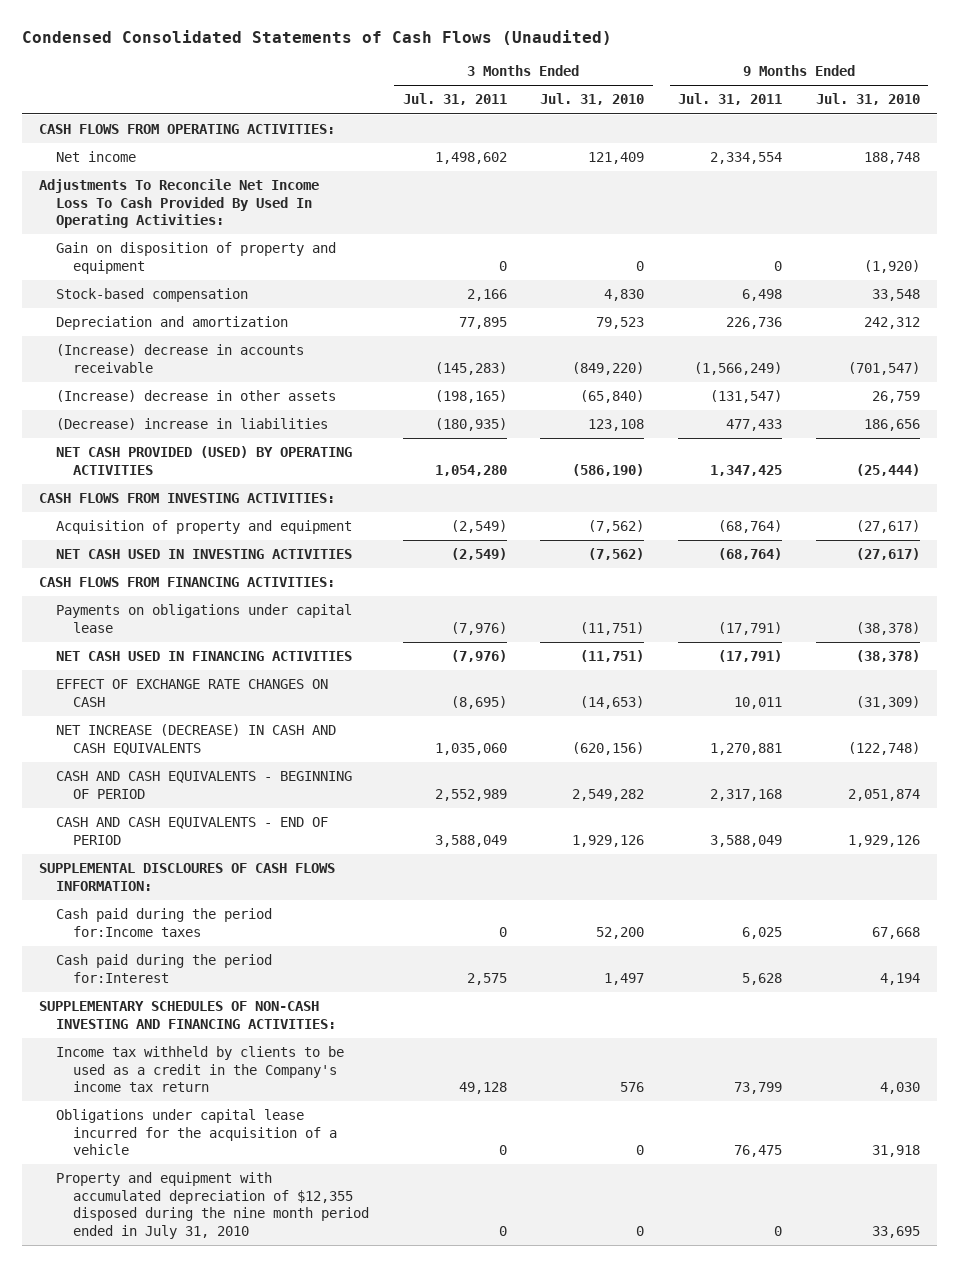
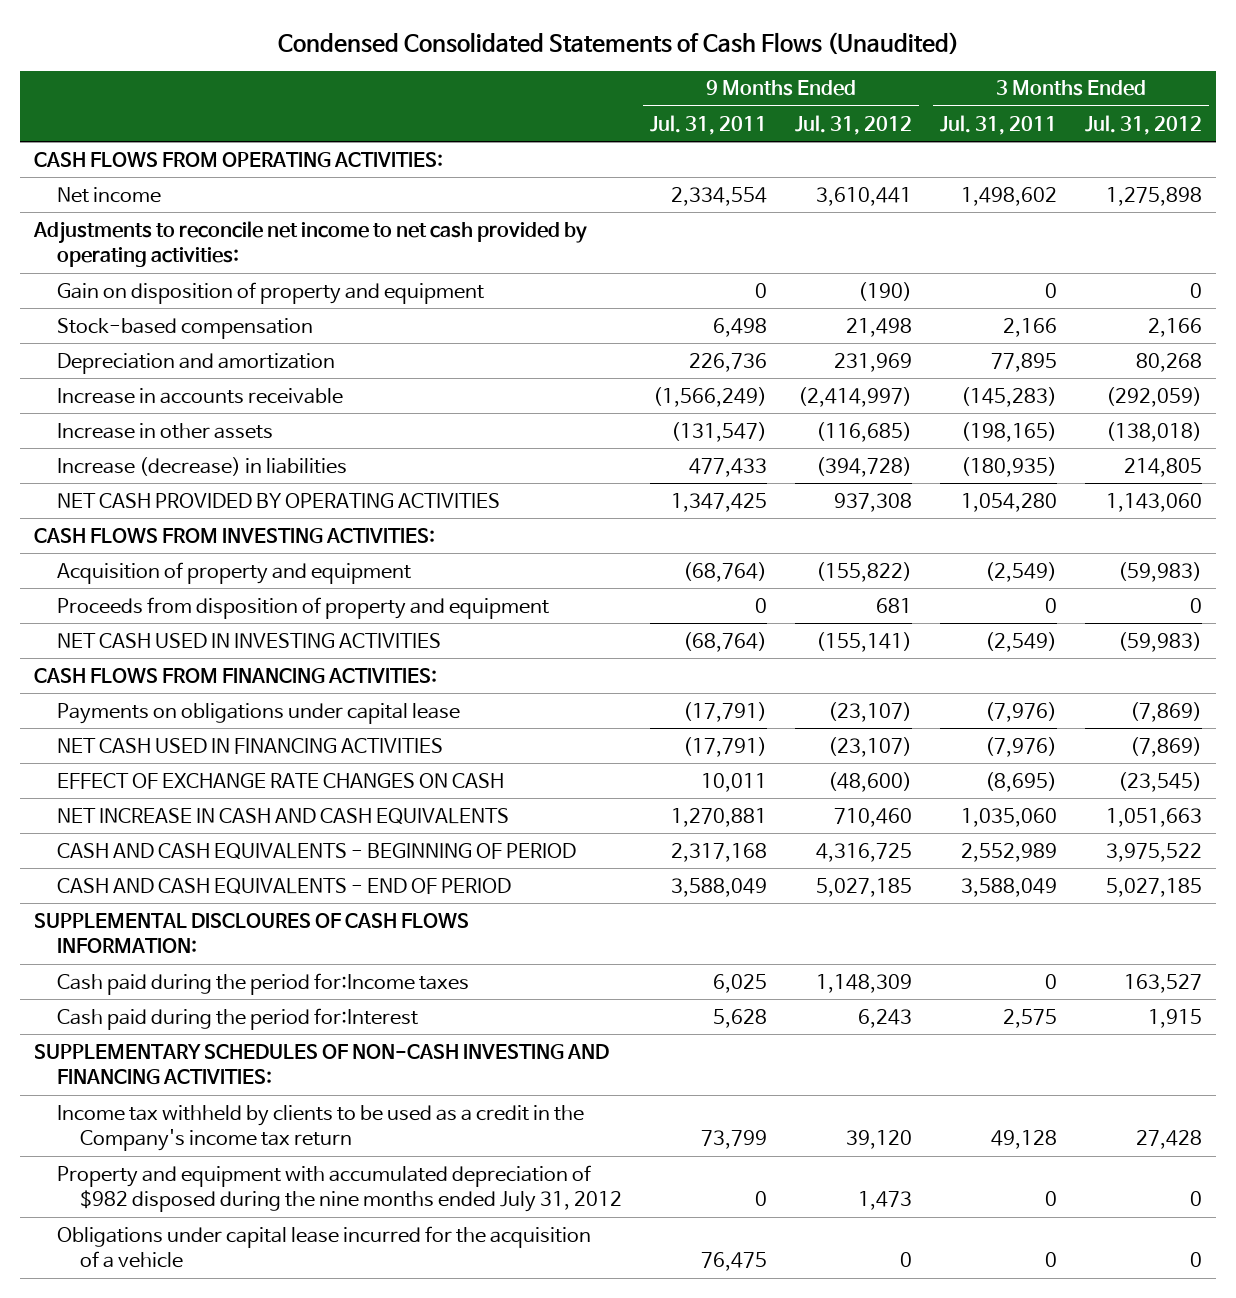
[540,93,645,106] Jul. 31, 2010 -> none
[815,93,920,106] Jul. 31, 2010 -> none
none -> [795,114,913,135] Jul. 31, 2012
none -> [1085,114,1203,135] Jul. 31, 2012
[38,179,319,229] Adjustments To Reconcile Net Income Loss To Cash Provided By Used In Operating Activities: -> [32,220,587,268] Adjustments to reconcile net income to net cash provided by operating activities:
[55,344,304,373] (Increase) decrease in accounts receivable -> [56,387,343,404] Increase in accounts receivable
[55,390,336,403] (Increase) decrease in other assets -> [56,422,273,439] Increase in other assets
[55,418,328,431] (Decrease) increase in liabilities -> [56,456,347,476] Increase (decrease) in liabilities
[55,446,352,475] NET CASH PROVIDED (USED) BY OPERATING ACTIVITIES -> [56,492,500,508] NET CASH PROVIDED BY OPERATING ACTIVITIES
none -> [56,596,549,619] Proceeds from disposition of property and equipment
[55,724,336,755] NET INCREASE (DECREASE) IN CASH AND CASH EQUIVALENTS -> [56,807,509,824] NET INCREASE IN CASH AND CASH EQUIVALENTS
none -> [56,1164,623,1213] Property and equipment with accumulated depreciation of $982 disposed during the nine months ended July 31, 2012
[55,1172,369,1239] Property and equipment with accumulated depreciation of $12,355 disposed during the nine month period ended in July 31, 2010 -> none

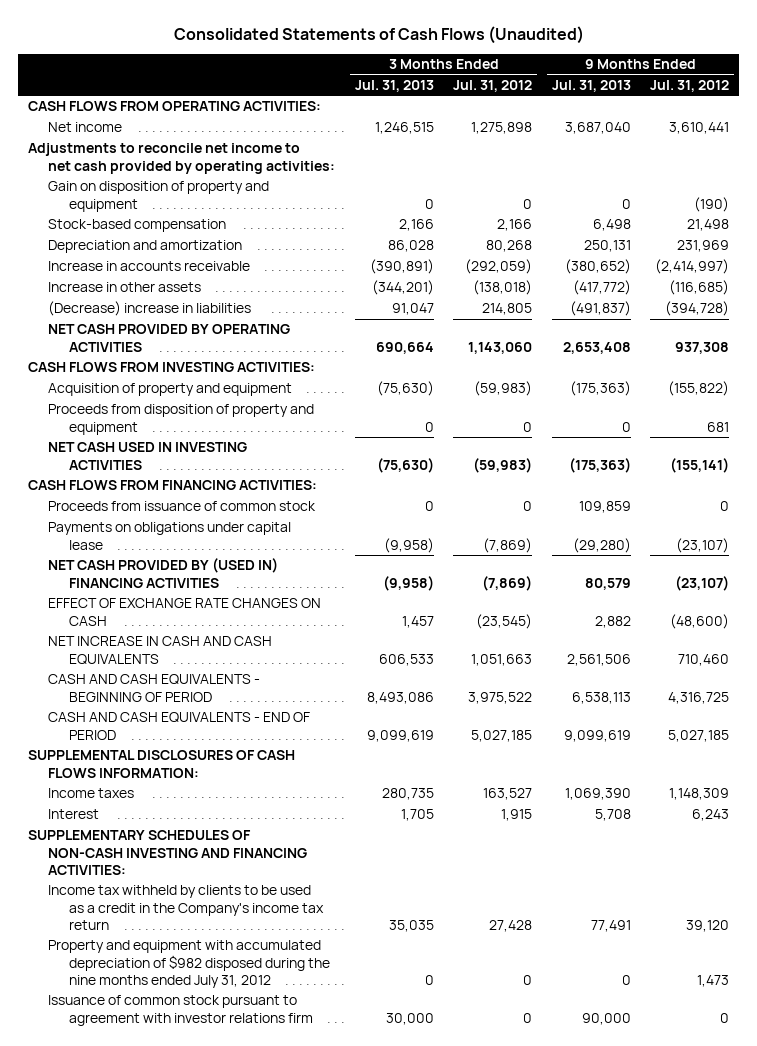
[278,31,960,55] Condensed Consolidated Statements of Cash Flows (Unaudited) -> [173,25,584,44] Consolidated Statements of Cash Flows (Unaudited)
[650,114,768,135] Jul. 31, 2011 -> none
[940,114,1058,135] Jul. 31, 2011 -> none
none -> [354,79,434,92] Jul. 31, 2013
none -> [551,79,631,92] Jul. 31, 2013
[56,456,347,476] Increase (decrease) in liabilities -> [48,301,252,317] (Decrease) increase in liabilities
none -> [48,501,317,512] Proceeds from issuance of common stock
[56,737,443,754] NET CASH USED IN FINANCING ACTIVITIES -> [48,558,279,588] NET CASH PROVIDED BY (USED IN) FINANCING ACTIVITIES
[33,912,469,954] SUPPLEMENTAL DISCLOURES OF CASH FLOWS INFORMATION: -> [27,750,295,778] SUPPLEMENTAL DISCLOSURES OF CASH FLOWS INFORMATION:
[56,972,469,995] Cash paid during the period for:Income taxes -> [48,788,135,799] Income taxes
[56,1007,418,1030] Cash paid during the period for:Interest -> [48,809,100,820] Interest
[56,1225,591,1269] Obligations under capital lease incurred for the acquisition of a vehicle -> none
none -> [48,995,313,1026] Issuance of common stock pursuant to agreement with investor relations firm

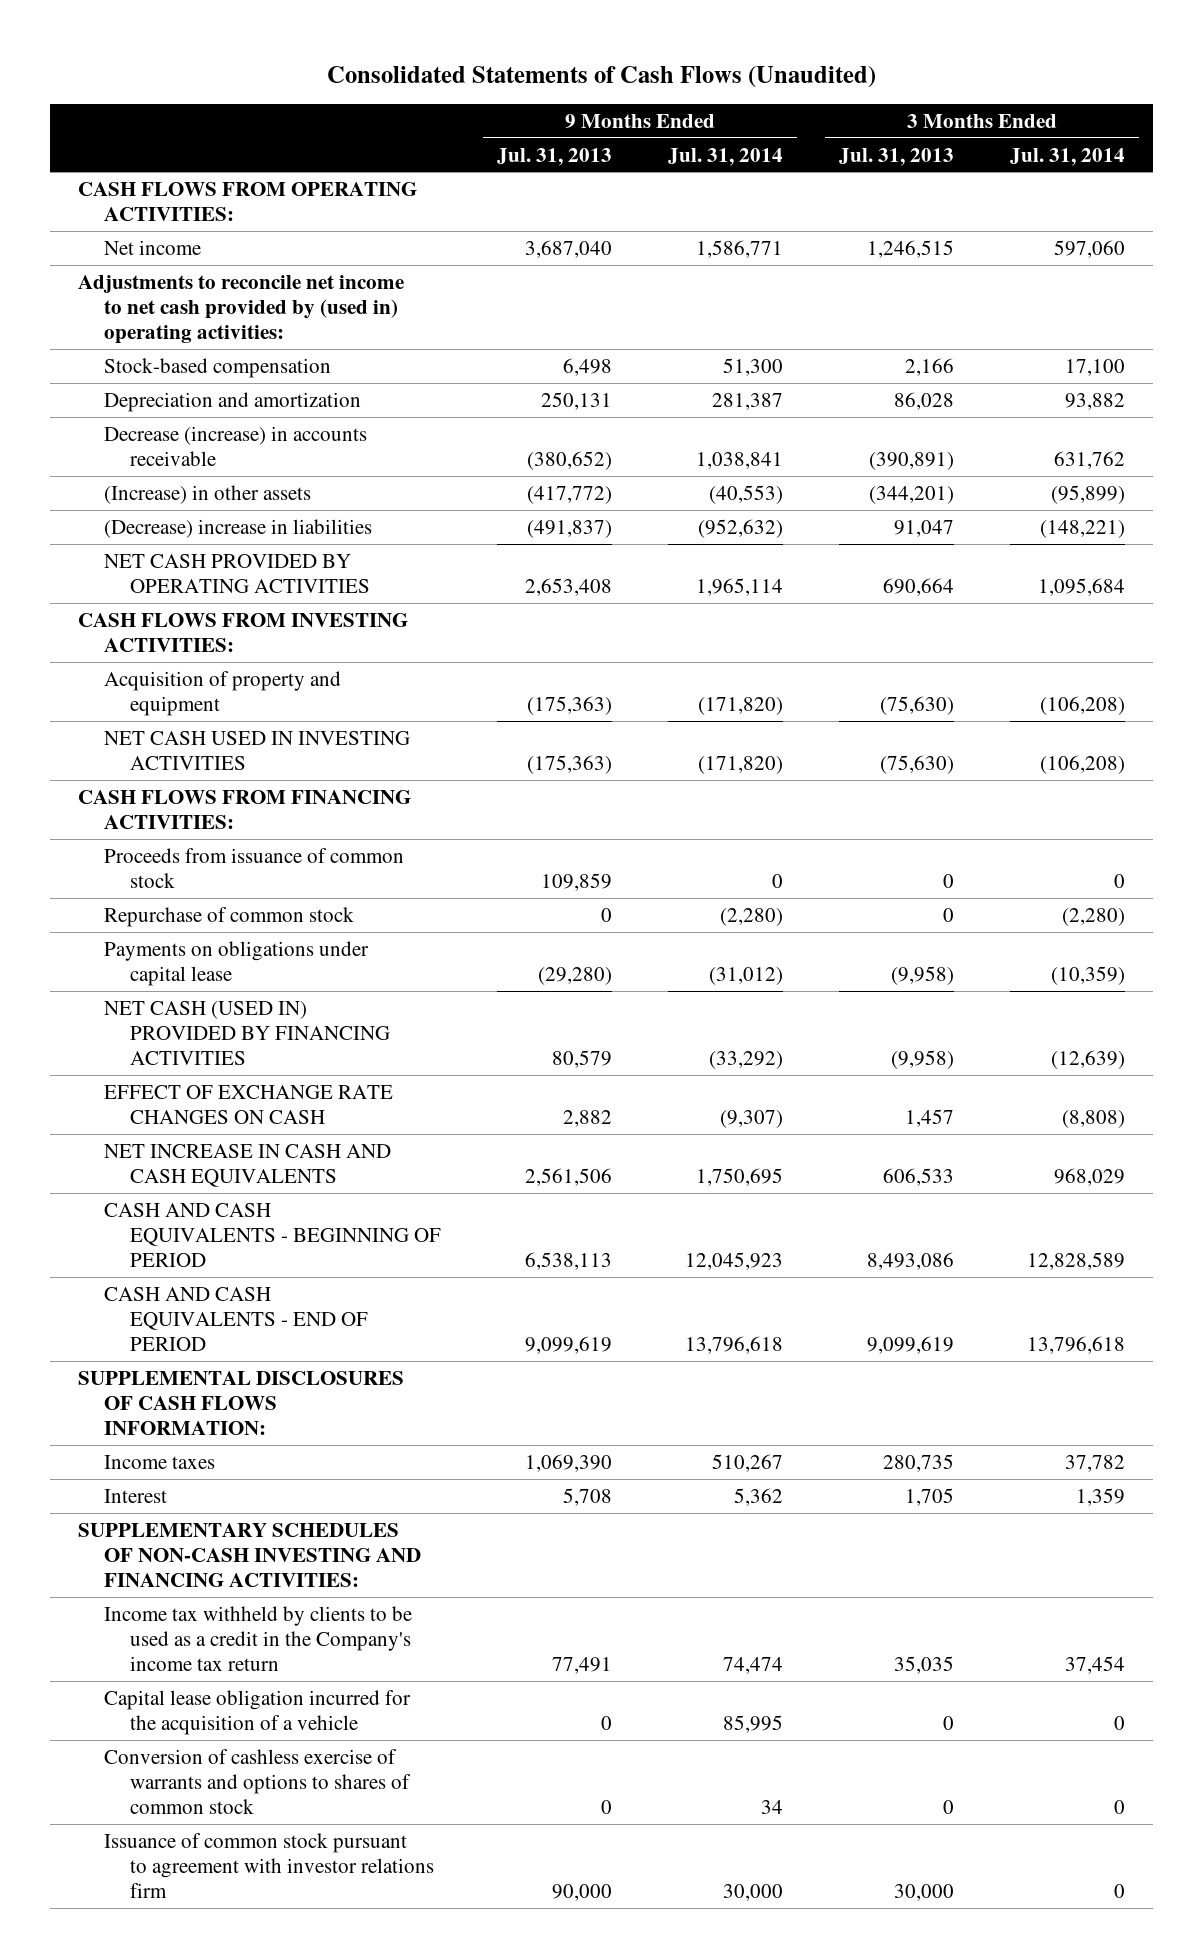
[453,79,533,92] Jul. 31, 2012 -> none
[650,79,730,92] Jul. 31, 2012 -> none
none -> [668,147,784,166] Jul. 31, 2014
none -> [1010,147,1126,166] Jul. 31, 2014
[48,181,270,212] Gain on disposition of property and equipment -> none
[27,143,336,174] Adjustments to reconcile net income to net cash provided by operating activities: -> [78,274,405,344] Adjustments to reconcile net income to net cash provided by (used in) operating activities:
[48,261,251,272] Increase in accounts receivable -> [104,425,368,466] Decrease (increase) in accounts receivable
[48,282,202,293] Increase in other assets -> [104,484,312,504] (Increase) in other assets
[48,404,315,435] Proceeds from disposition of property and equipment -> none
none -> [104,906,355,927] Repurchase of common stock
[48,558,279,588] NET CASH PROVIDED BY (USED IN) FINANCING ACTIVITIES -> [104,1000,391,1065] NET CASH (USED IN) PROVIDED BY FINANCING ACTIVITIES
[48,940,330,988] Property and equipment with accumulated depreciation of $982 disposed during the nine months ended July 31, 2012 -> none
none -> [104,1689,412,1735] Capital lease obligation incurred for the acquisition of a vehicle
none -> [104,1748,412,1814] Conversion of cashless exercise of warrants and options to shares of common stock

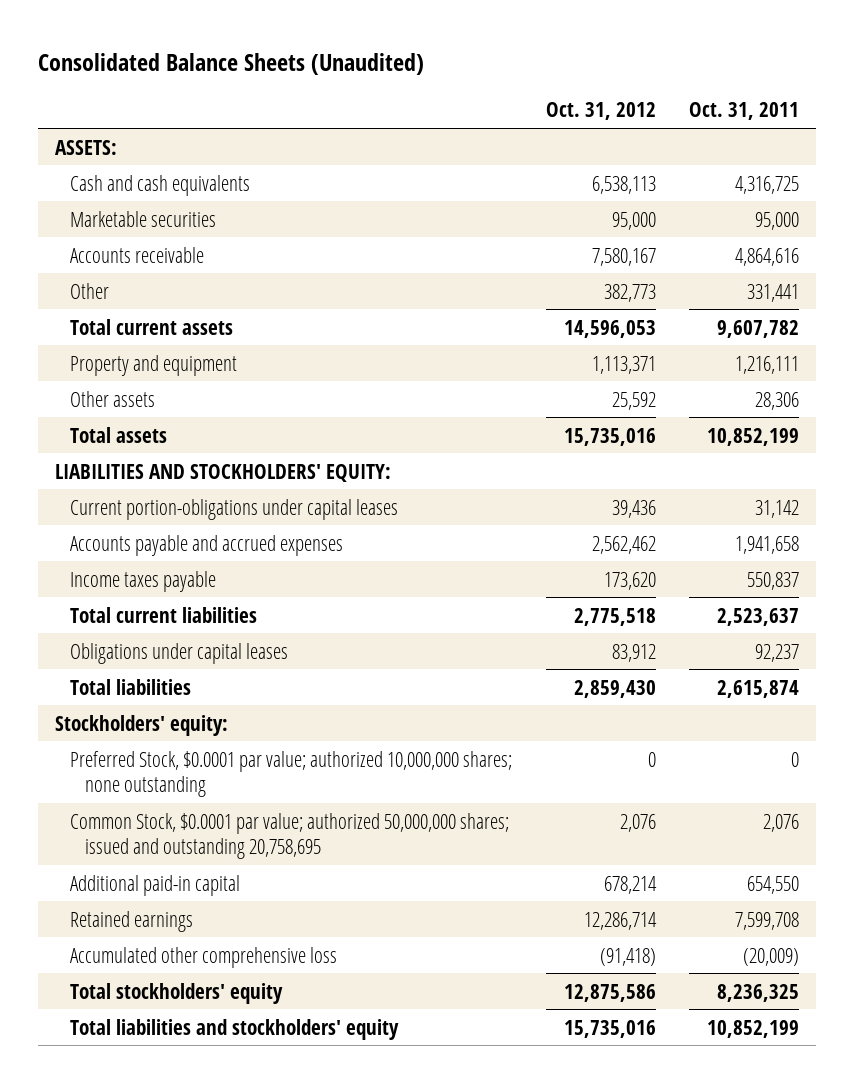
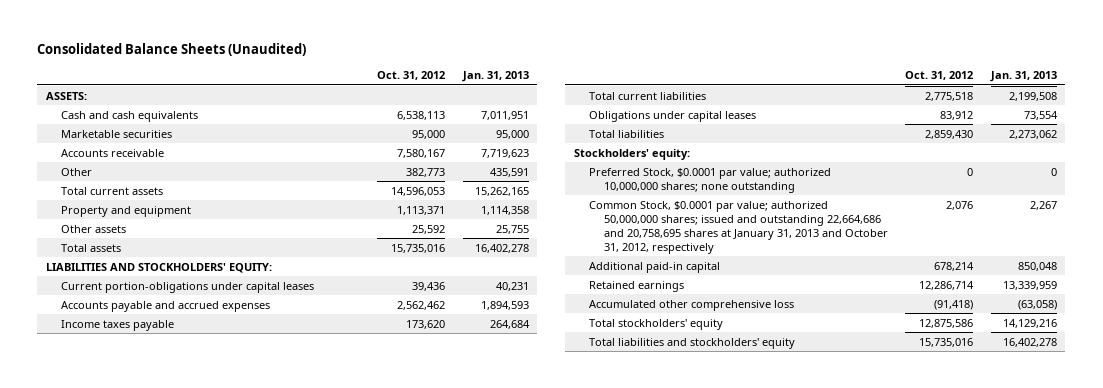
[688,102,799,121] Oct. 31, 2011 -> none
none -> [461,71,529,83] Jan. 31, 2013
[70,812,510,859] Common Stock, $0.0001 par value; authorized 50,000,000 shares; issued and outstanding 20,758,695 -> [588,200,888,254] Common Stock, $0.0001 par value; authorized 50,000,000 shares; issued and outstanding 22,664,686 and 20,758,695 shares at January 31, 2013 and October 31, 2012, respectively

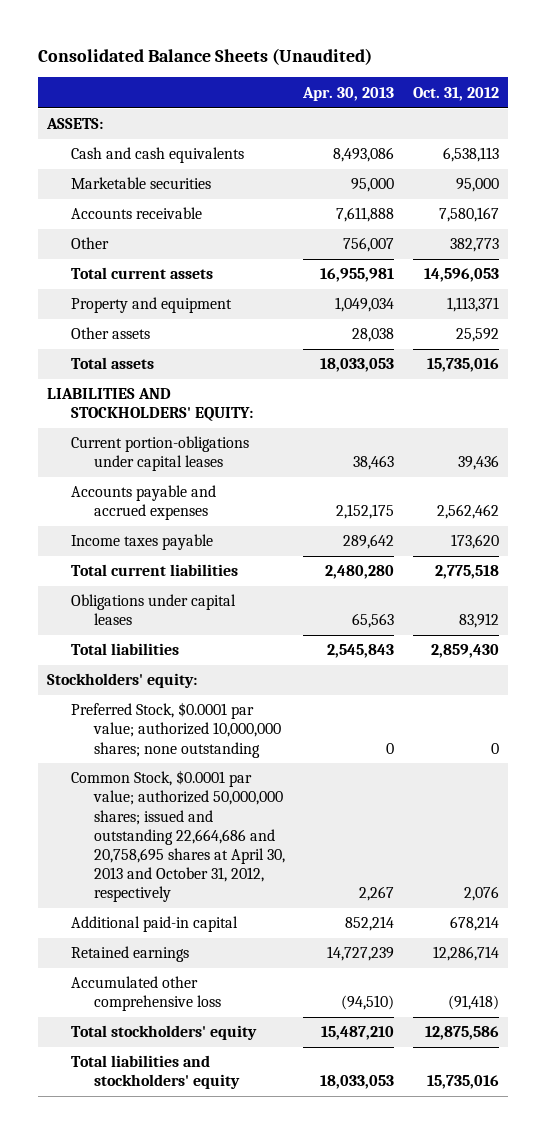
[461,71,529,83] Jan. 31, 2013 -> none
none -> [302,86,395,101] Apr. 30, 2013
[588,200,888,254] Common Stock, $0.0001 par value; authorized 50,000,000 shares; issued and outstanding 22,664,686 and 20,758,695 shares at January 31, 2013 and October 31, 2012, respectively -> [70,770,286,903] Common Stock, $0.0001 par value; authorized 50,000,000 shares; issued and outstanding 22,664,686 and 20,758,695 shares at April 30, 2013 and October 31, 2012, respectively

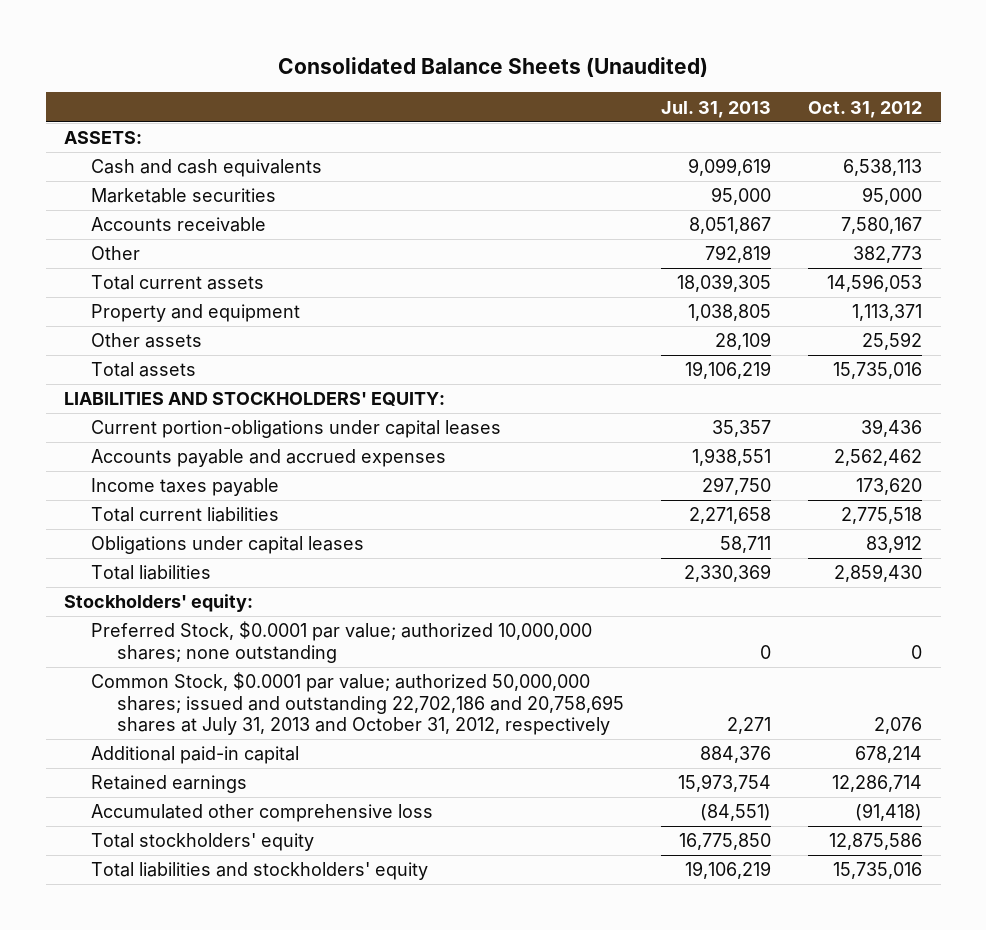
[302,86,395,101] Apr. 30, 2013 -> none
none -> [660,100,771,118] Jul. 31, 2013
[70,770,286,903] Common Stock, $0.0001 par value; authorized 50,000,000 shares; issued and outstanding 22,664,686 and 20,758,695 shares at April 30, 2013 and October 31, 2012, respectively -> [90,672,624,736] Common Stock, $0.0001 par value; authorized 50,000,000 shares; issued and outstanding 22,702,186 and 20,758,695 shares at July 31, 2013 and October 31, 2012, respectively

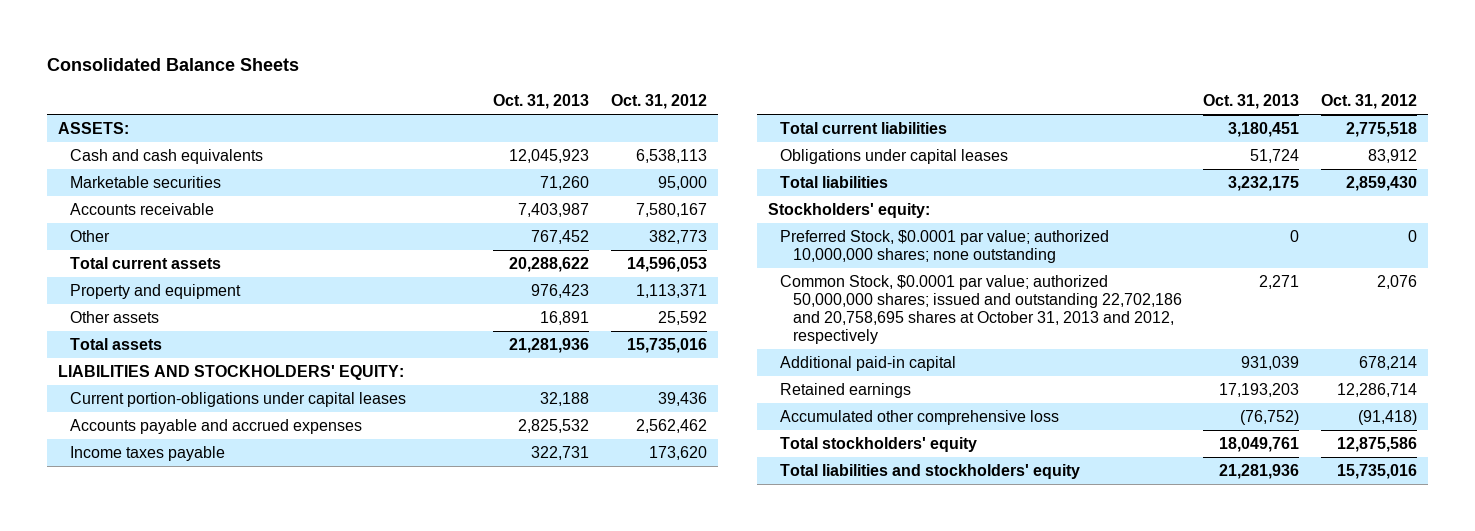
[278,57,709,78] Consolidated Balance Sheets (Unaudited) -> [47,58,300,72] Consolidated Balance Sheets
[660,100,771,118] Jul. 31, 2013 -> none
none -> [493,94,590,110] Oct. 31, 2013
[90,672,624,736] Common Stock, $0.0001 par value; authorized 50,000,000 shares; issued and outstanding 22,702,186 and 20,758,695 shares at July 31, 2013 and October 31, 2012, respectively -> [780,274,1182,345] Common Stock, $0.0001 par value; authorized 50,000,000 shares; issued and outstanding 22,702,186 and 20,758,695 shares at October 31, 2013 and 2012, respectively

